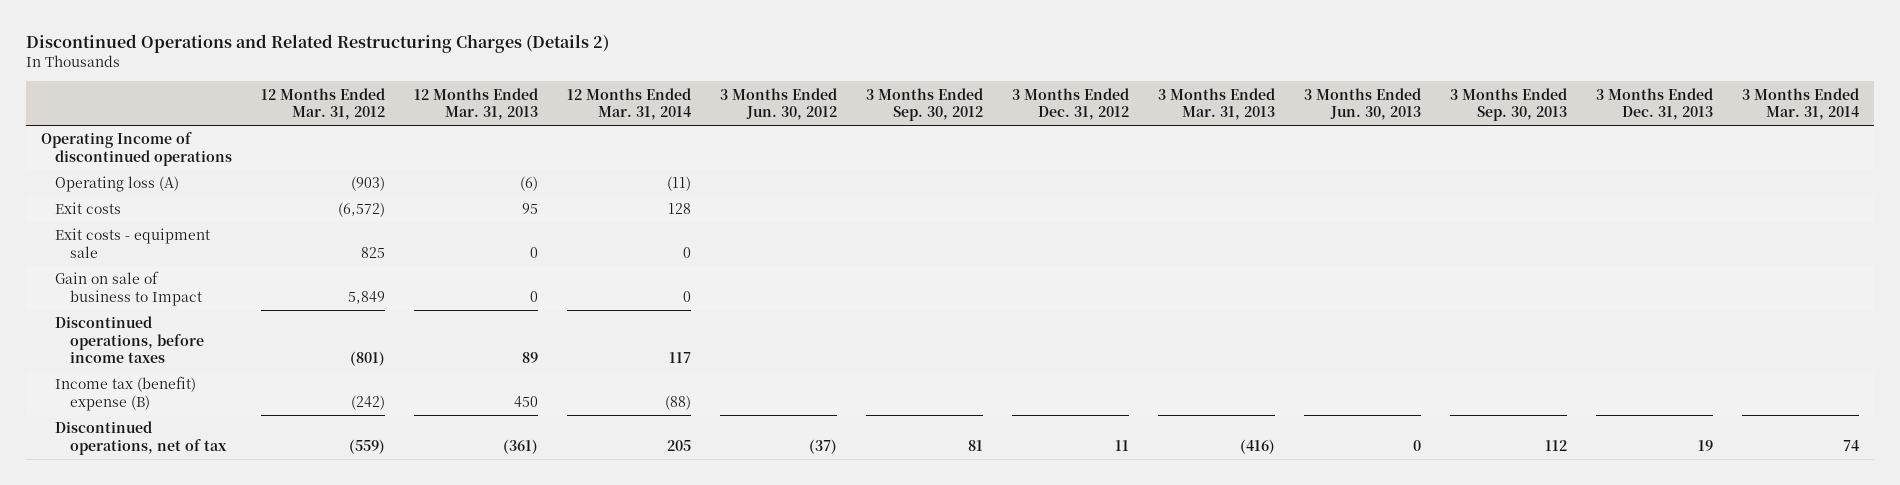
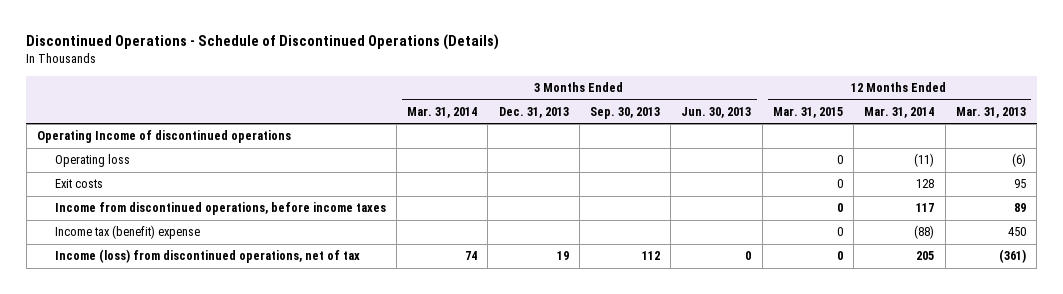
[26,34,610,54] Discontinued Operations and Related Restructuring Charges (Details 2) -> [26,33,500,50] Discontinued Operations - Schedule of Discontinued Operations (Details)
[261,87,386,120] 12 Months Ended Mar. 31, 2012 -> none
[720,87,838,120] 3 Months Ended Jun. 30, 2012 -> none
[866,87,984,121] 3 Months Ended Sep. 30, 2012 -> none
[1012,87,1130,120] 3 Months Ended Dec. 31, 2012 -> none
[1158,87,1276,120] 3 Months Ended Mar. 31, 2013 -> none
none -> [772,106,843,118] Mar. 31, 2015
[55,176,180,193] Operating loss (A) -> [54,154,130,168] Operating loss
[55,228,211,258] Exit costs - equipment sale -> none
[55,271,202,306] Gain on sale of business to Impact -> none
[55,316,204,364] Discontinued operations, before income taxes -> [54,202,386,216] Income from discontinued operations, before income taxes
[55,376,197,411] Income tax (benefit) expense (B) -> [54,225,200,240] Income tax (benefit) expense
[55,421,227,455] Discontinued operations, net of tax -> [54,249,360,264] Income (loss) from discontinued operations, net of tax

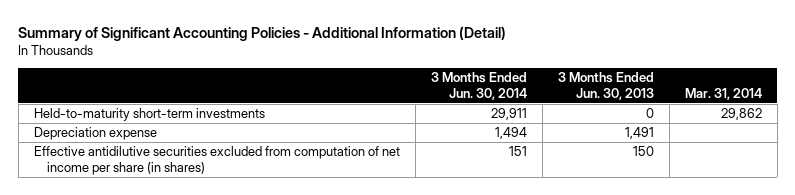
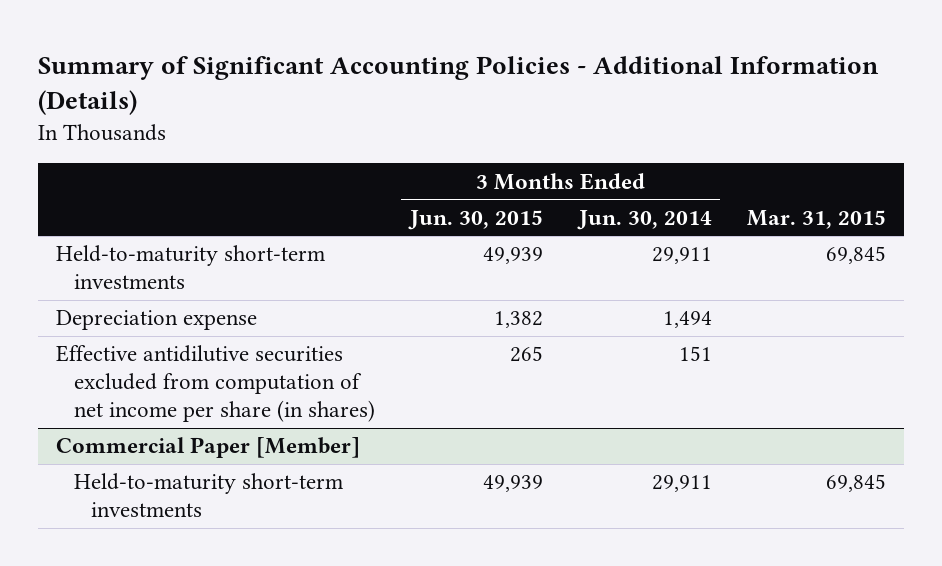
[18,25,507,41] Summary of Significant Accounting Policies - Additional Information (Detail) -> [38,55,880,116] Summary of Significant Accounting Policies - Additional Information (Details)
[557,72,654,100] 3 Months Ended Jun. 30, 2013 -> none
[684,87,762,100] Mar. 31, 2014 -> none
none -> [408,209,544,230] Jun. 30, 2015
none -> [747,209,887,229] Mar. 31, 2015
none -> [55,437,360,459] Commercial Paper [Member]
none -> [73,473,343,518] Held-to-maturity short-term investments

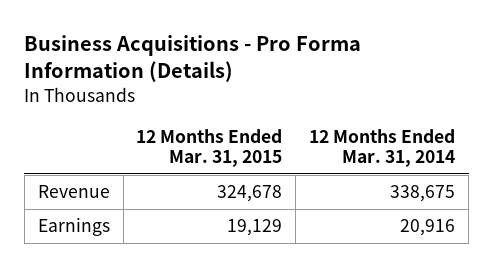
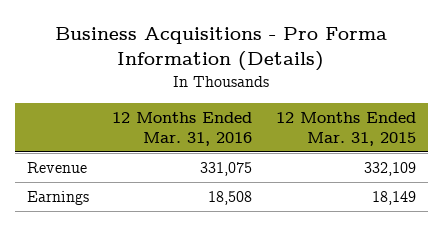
[309,128,456,168] 12 Months Ended Mar. 31, 2014 -> none
none -> [112,112,253,146] 12 Months Ended Mar. 31, 2016
[217,185,283,203] 324,678 -> [363,162,416,177] 332,109
[227,219,283,237] 19,129 -> [371,191,416,206] 18,149

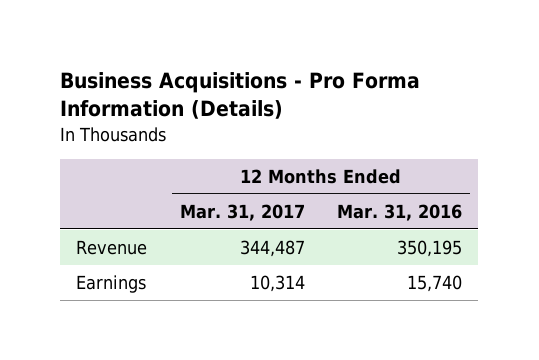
[275,112,416,146] 12 Months Ended Mar. 31, 2015 -> none
none -> [179,203,305,221] Mar. 31, 2017
[200,162,253,177] 331,075 -> [397,239,463,257] 350,195
[208,191,253,206] 18,508 -> [407,274,463,292] 15,740

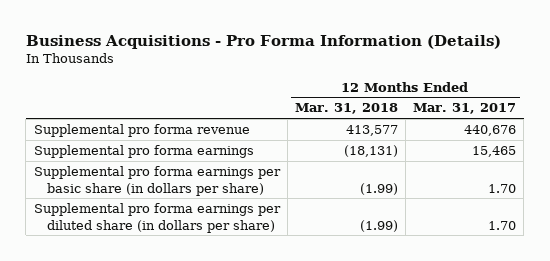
[337,203,463,221] Mar. 31, 2016 -> none
none -> [294,103,398,115] Mar. 31, 2018
[76,239,148,255] Revenue -> [33,124,250,138] Supplemental pro forma revenue
[239,239,305,257] 344,487 -> [464,125,517,137] 440,676
[76,274,147,293] Earnings -> [33,145,254,159] Supplemental pro forma earnings
[249,274,305,292] 10,314 -> [472,146,517,158] 15,465
none -> [33,166,281,196] Supplemental pro forma earnings per basic share (in dollars per share)
none -> [33,203,281,233] Supplemental pro forma earnings per diluted share (in dollars per share)

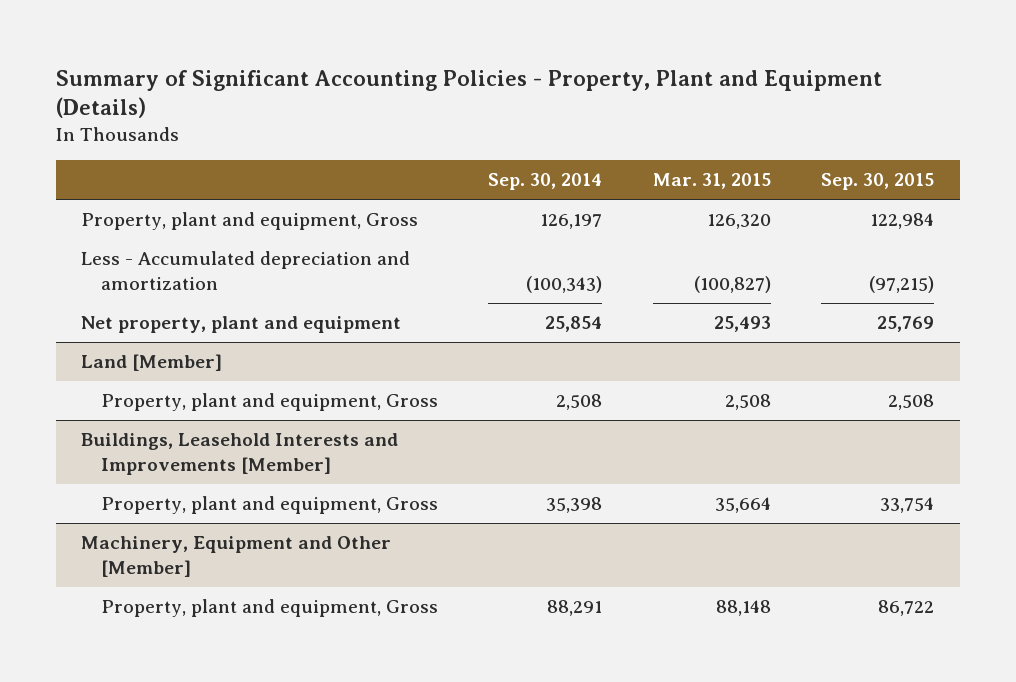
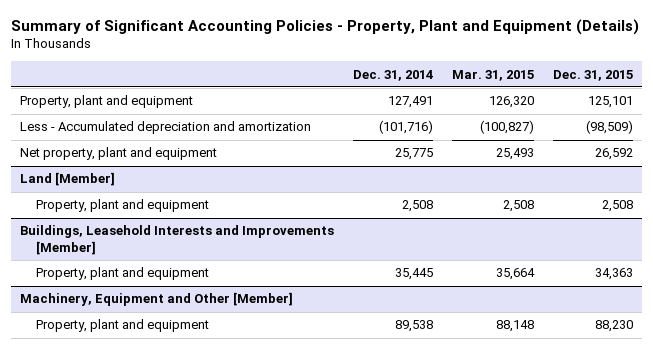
[488,173,603,191] Sep. 30, 2014 -> none
[821,173,935,191] Sep. 30, 2015 -> none
none -> [353,69,434,81] Dec. 31, 2014
none -> [552,69,633,81] Dec. 31, 2015
[81,212,419,231] Property, plant and equipment, Gross -> [20,95,194,109] Property, plant and equipment
[100,393,438,412] Property, plant and equipment, Gross -> [36,199,210,213] Property, plant and equipment
[100,496,438,515] Property, plant and equipment, Gross -> [36,267,210,281] Property, plant and equipment
[100,599,438,618] Property, plant and equipment, Gross -> [36,319,210,333] Property, plant and equipment

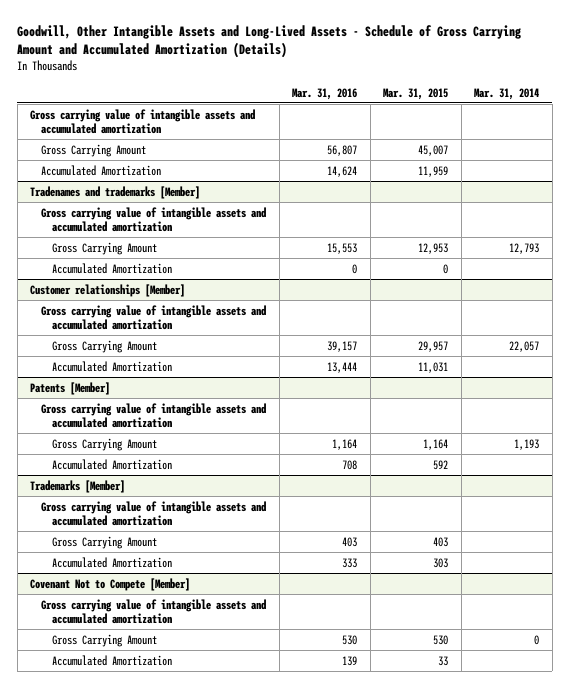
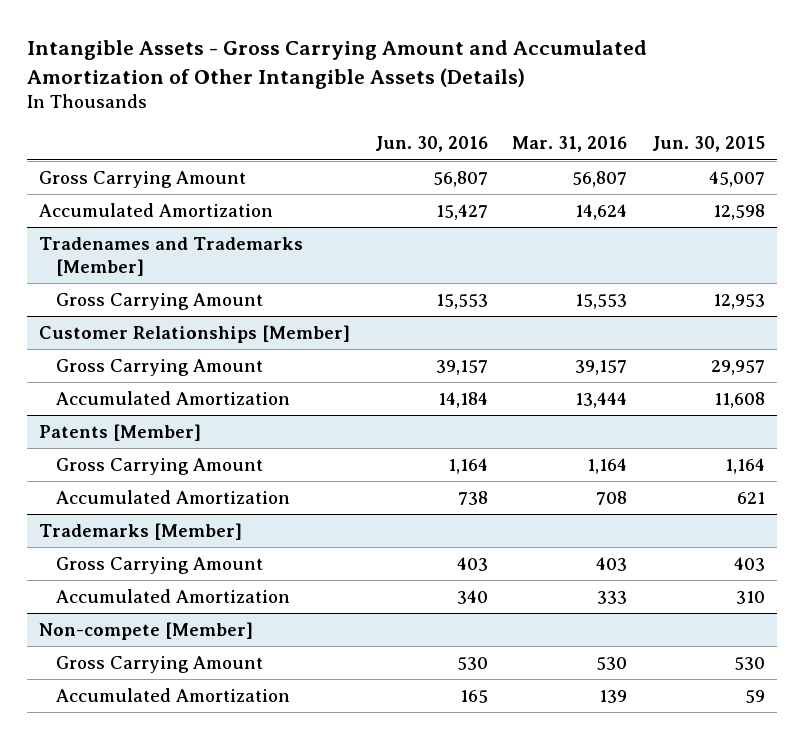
[17,24,522,59] Goodwill, Other Intangible Assets and Long-Lived Assets - Schedule of Gross Carrying Amount and Accumulated Amortization (Details) -> [26,40,647,89] Intangible Assets - Gross Carrying Amount and Accumulated Amortization of Other Intangible Assets (Details)
[383,87,449,100] Mar. 31, 2015 -> none
[474,87,540,100] Mar. 31, 2014 -> none
none -> [374,136,488,153] Jun. 30, 2016
none -> [652,136,766,153] Jun. 30, 2015
[30,108,256,134] Gross carrying value of intangible assets and accumulated amortization -> none
[41,206,267,232] Gross carrying value of intangible assets and accumulated amortization -> none
[30,185,201,199] Tradenames and trademarks [Member] -> [38,236,303,277] Tradenames and Trademarks [Member]
[51,262,172,274] Accumulated Amortization -> none
[41,304,267,330] Gross carrying value of intangible assets and accumulated amortization -> none
[30,283,186,297] Customer relationships [Member] -> [38,324,350,343] Customer Relationships [Member]
[41,402,267,428] Gross carrying value of intangible assets and accumulated amortization -> none
[41,500,267,526] Gross carrying value of intangible assets and accumulated amortization -> none
[30,577,191,591] Covenant Not to Compete [Member] -> none
[41,598,267,624] Gross carrying value of intangible assets and accumulated amortization -> none
none -> [38,621,253,640] Non-compete [Member]

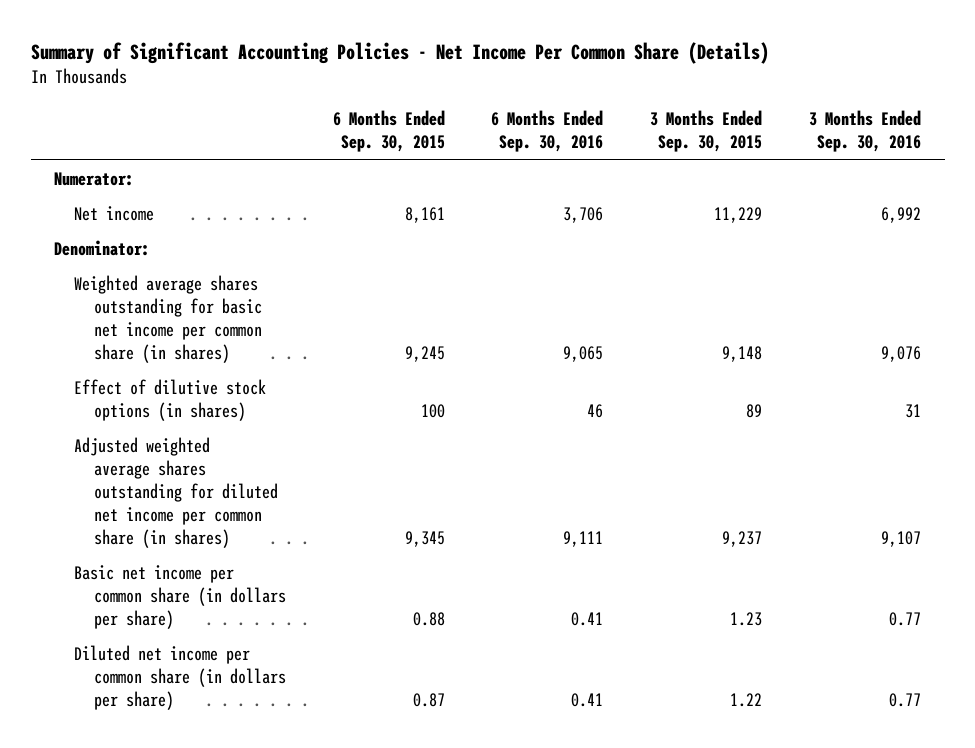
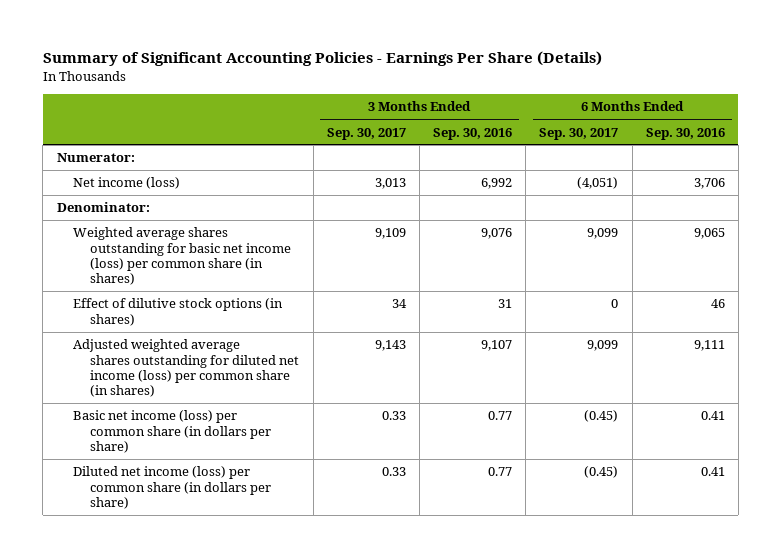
[30,41,769,64] Summary of Significant Accounting Policies - Net Income Per Common Share (Details) -> [42,51,602,67] Summary of Significant Accounting Policies - Earnings Per Share (Details)
[332,110,445,153] 6 Months Ended Sep. 30, 2015 -> none
[650,110,763,153] 3 Months Ended Sep. 30, 2015 -> none
none -> [326,127,406,140] Sep. 30, 2017
none -> [539,127,619,140] Sep. 30, 2017
[74,206,155,222] Net income -> [73,177,181,190] Net income (loss)
[74,275,262,363] Weighted average shares outstanding for basic net income per common share (in shares) -> [73,227,292,286] Weighted average shares outstanding for basic net income (loss) per common share (in shares)
[74,437,278,548] Adjusted weighted average shares outstanding for diluted net income per common share (in shares) -> [73,339,300,398] Adjusted weighted average shares outstanding for diluted net income (loss) per common share (in shares)
[74,565,286,629] Basic net income per common share (in dollars per share) -> [73,410,272,454] Basic net income (loss) per common share (in dollars per share)
[74,645,286,710] Diluted net income per common share (in dollars per share) -> [73,466,272,510] Diluted net income (loss) per common share (in dollars per share)

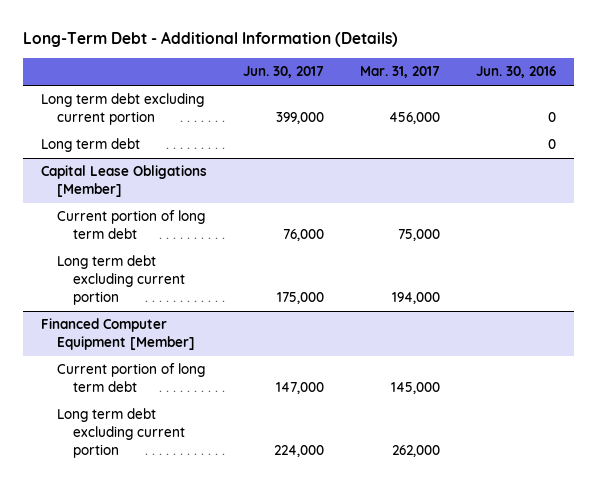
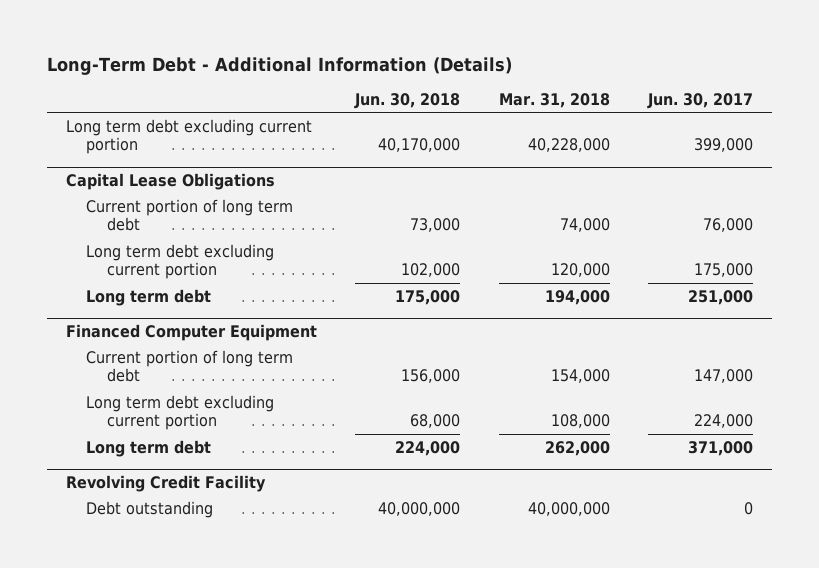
[359,66,440,79] Mar. 31, 2017 -> none
[475,66,556,79] Jun. 30, 2016 -> none
none -> [354,92,461,109] Jun. 30, 2018
none -> [498,92,610,108] Mar. 31, 2018
[40,138,140,153] Long term debt -> none
[40,165,207,198] Capital Lease Obligations [Member] -> [65,172,275,190] Capital Lease Obligations
none -> [86,288,212,306] Long term debt
[40,318,195,351] Financed Computer Equipment [Member] -> [65,323,317,341] Financed Computer Equipment
none -> [86,439,212,457] Long term debt
none -> [65,474,266,492] Revolving Credit Facility
none -> [86,500,214,518] Debt outstanding

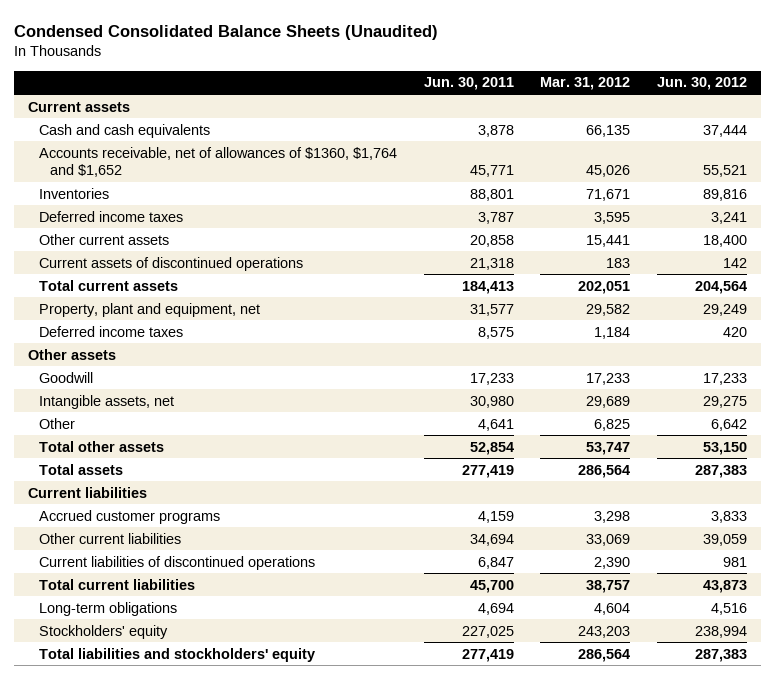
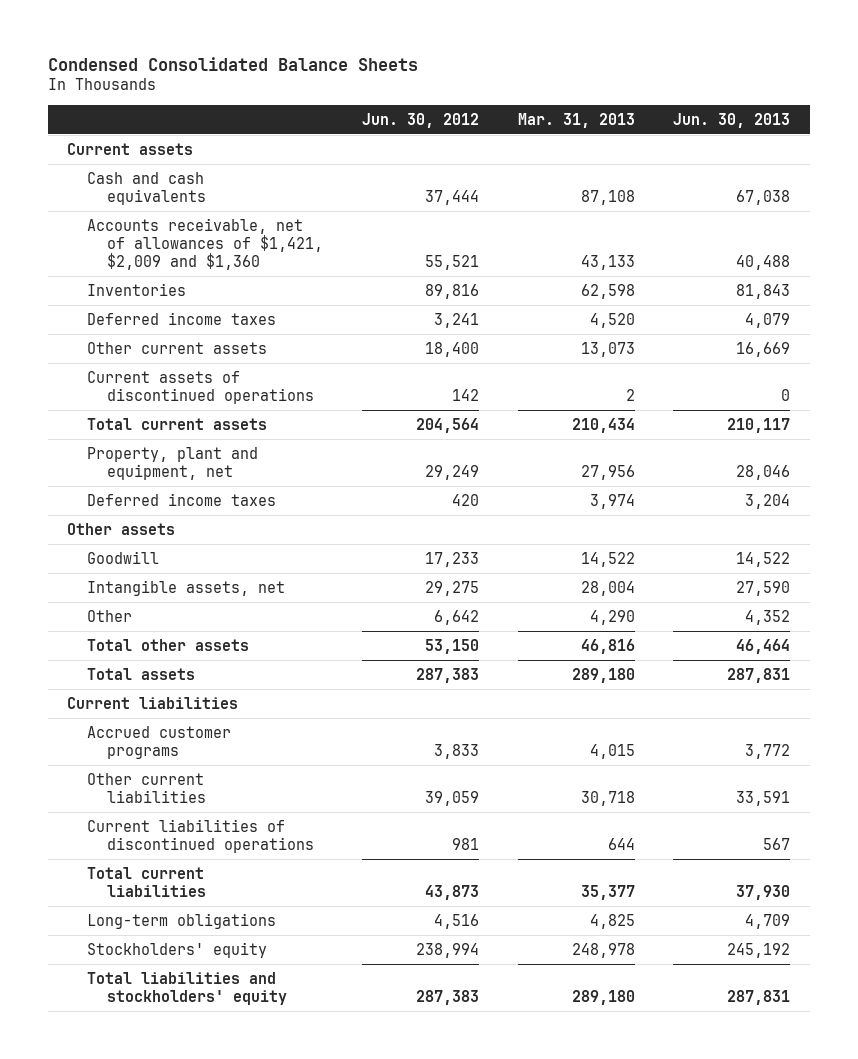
[14,24,439,40] Condensed Consolidated Balance Sheets (Unaudited) -> [47,56,418,71] Condensed Consolidated Balance Sheets
[423,77,514,91] Jun. 30, 2011 -> none
[540,77,631,91] Mar. 31, 2012 -> none
none -> [517,112,635,128] Mar. 31, 2013
none -> [673,112,791,128] Jun. 30, 2013
[38,146,397,177] Accounts receivable, net of allowances of $1360, $1,764 and $1,652 -> [87,217,323,270] Accounts receivable, net of allowances of $1,421, $2,009 and $1,360

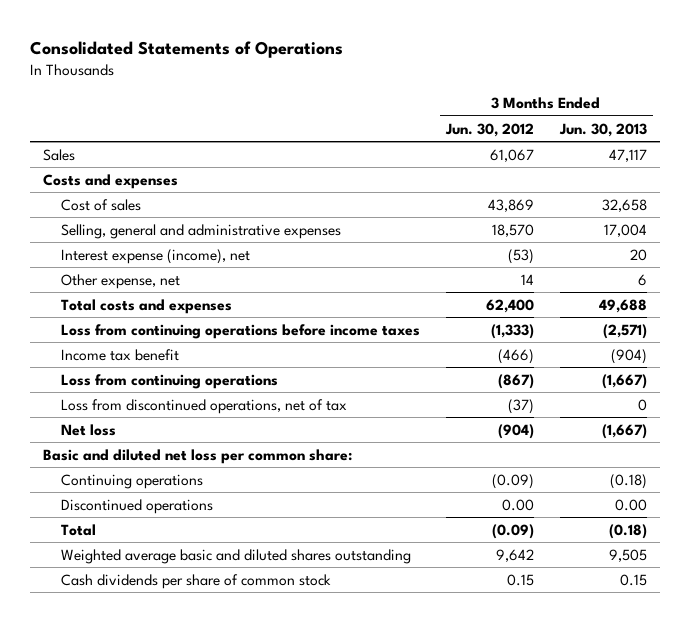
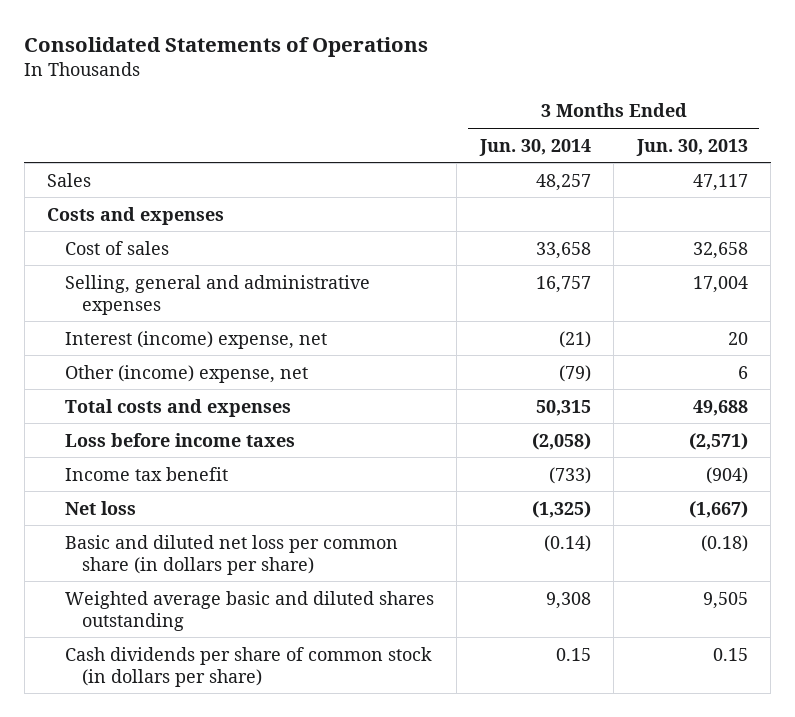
[445,122,535,137] Jun. 30, 2012 -> none
none -> [478,138,591,156] Jun. 30, 2014
[61,248,251,264] Interest expense (income), net -> [64,330,327,349] Interest (income) expense, net
[61,273,181,289] Other expense, net -> [64,364,308,383] Other (income) expense, net
[61,323,421,339] Loss from continuing operations before income taxes -> [64,432,295,447] Loss before income taxes
[61,373,279,389] Loss from continuing operations -> none
[61,398,348,414] Loss from discontinued operations, net of tax -> none
[43,448,353,464] Basic and diluted net loss per common share: -> none
[61,473,204,489] Continuing operations -> none
[61,498,214,514] Discontinued operations -> none
[61,523,97,536] Total -> [64,534,398,575] Basic and diluted net loss per common share (in dollars per share)
[61,573,332,589] Cash dividends per share of common stock -> [64,646,432,687] Cash dividends per share of common stock (in dollars per share)

